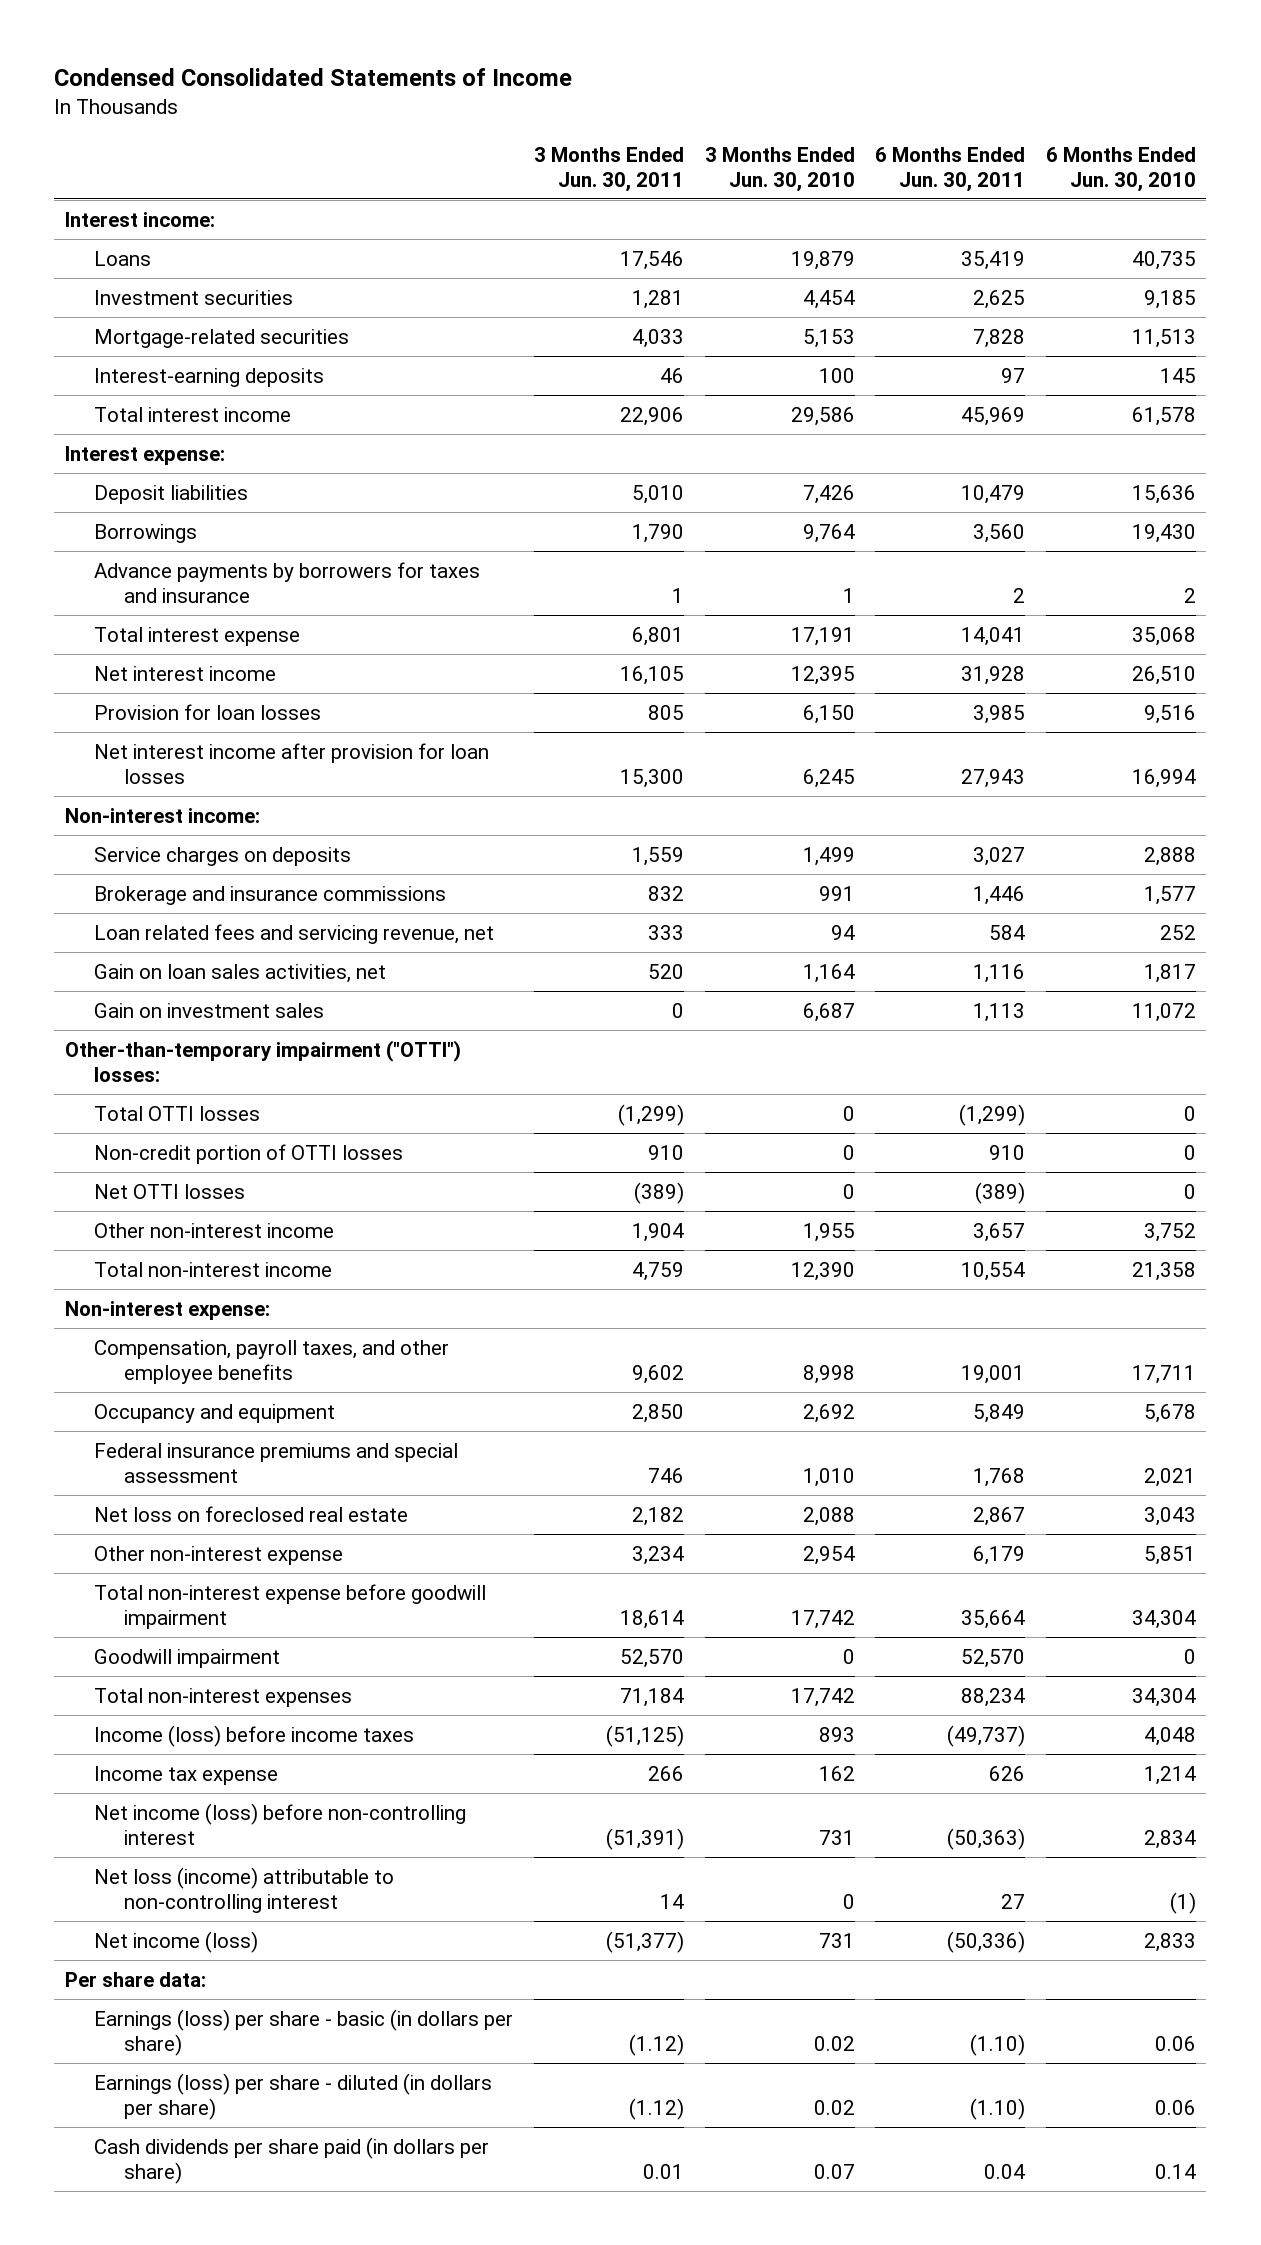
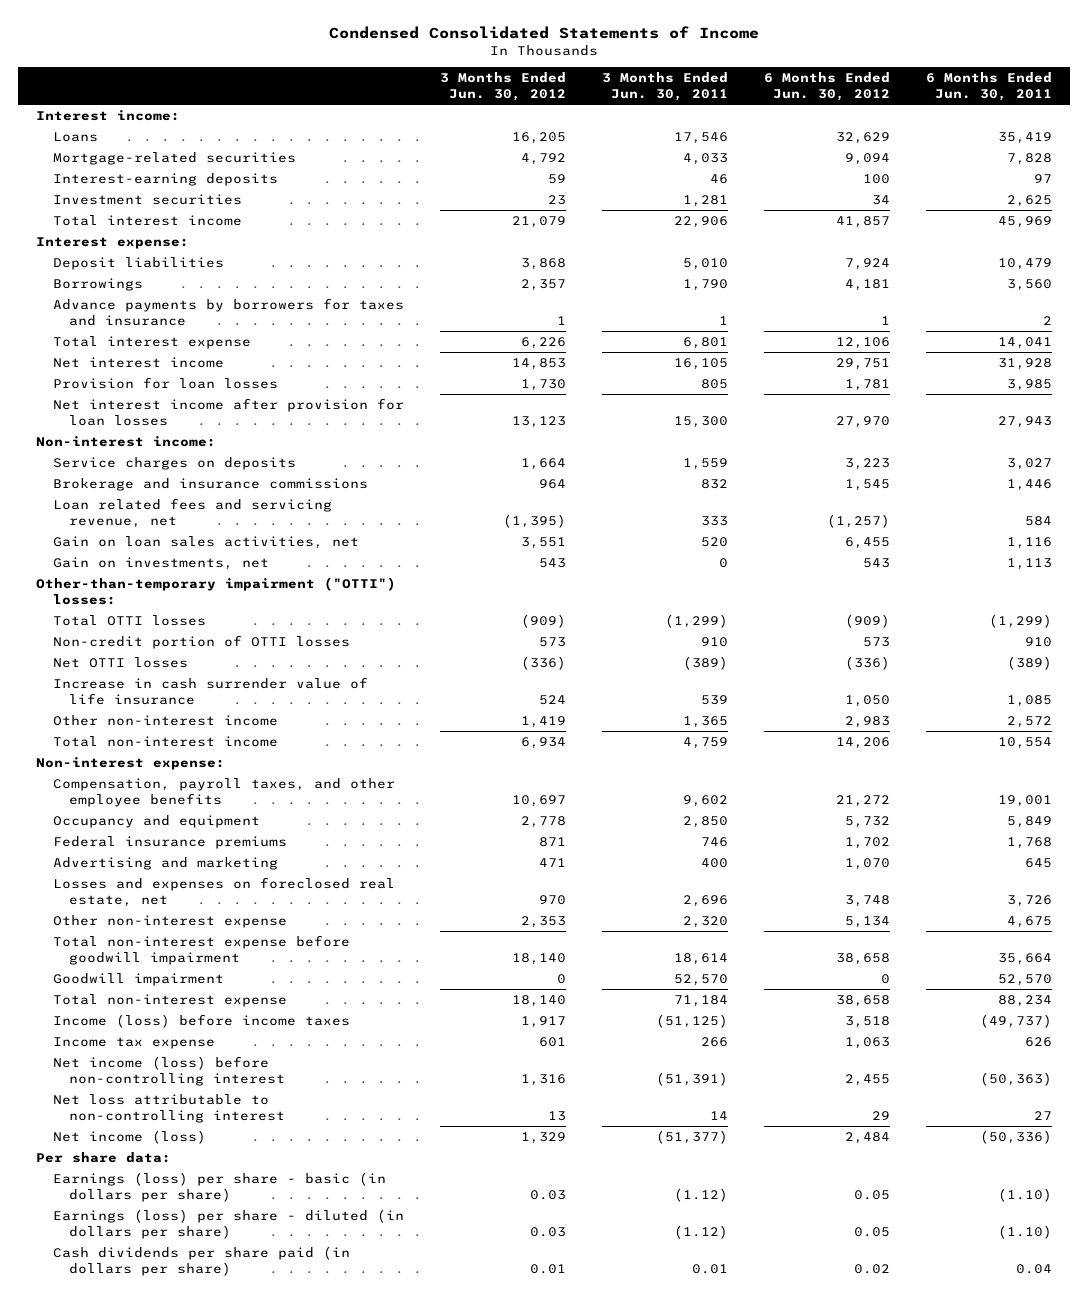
[704,146,855,192] 3 Months Ended Jun. 30, 2010 -> none
[1045,146,1196,192] 6 Months Ended Jun. 30, 2010 -> none
none -> [439,72,566,102] 3 Months Ended Jun. 30, 2012
none -> [764,72,891,102] 6 Months Ended Jun. 30, 2012
[94,289,294,305] Investment securities -> [52,193,242,205] Investment securities
[94,1002,325,1018] Gain on investment sales -> [52,556,269,570] Gain on investments, net
none -> [52,676,368,705] Increase in cash surrender value of life insurance
[632,1222,685,1242] 1,904 -> [683,715,729,728] 1,365
[973,1222,1026,1242] 3,657 -> [1007,715,1053,728] 2,572
[94,1442,459,1483] Federal insurance premiums and special assessment -> [52,835,287,849] Federal insurance premiums
none -> [52,856,278,870] Advertising and marketing
[94,1505,409,1522] Net loss on foreclosed real estate -> [52,876,395,907] Losses and expenses on foreclosed real estate, net
[632,1506,685,1526] 2,182 -> [683,894,729,907] 2,696
[973,1506,1026,1526] 2,867 -> [1007,894,1053,907] 3,726
[632,1545,685,1565] 3,234 -> [683,915,729,928] 2,320
[973,1545,1026,1565] 6,179 -> [1007,915,1053,928] 4,675
[94,1687,353,1707] Total non-interest expenses -> [52,993,287,1007] Total non-interest expense
[94,1866,395,1913] Net loss (income) attributable to non-controlling interest -> [52,1093,286,1123] Net loss attributable to non-controlling interest

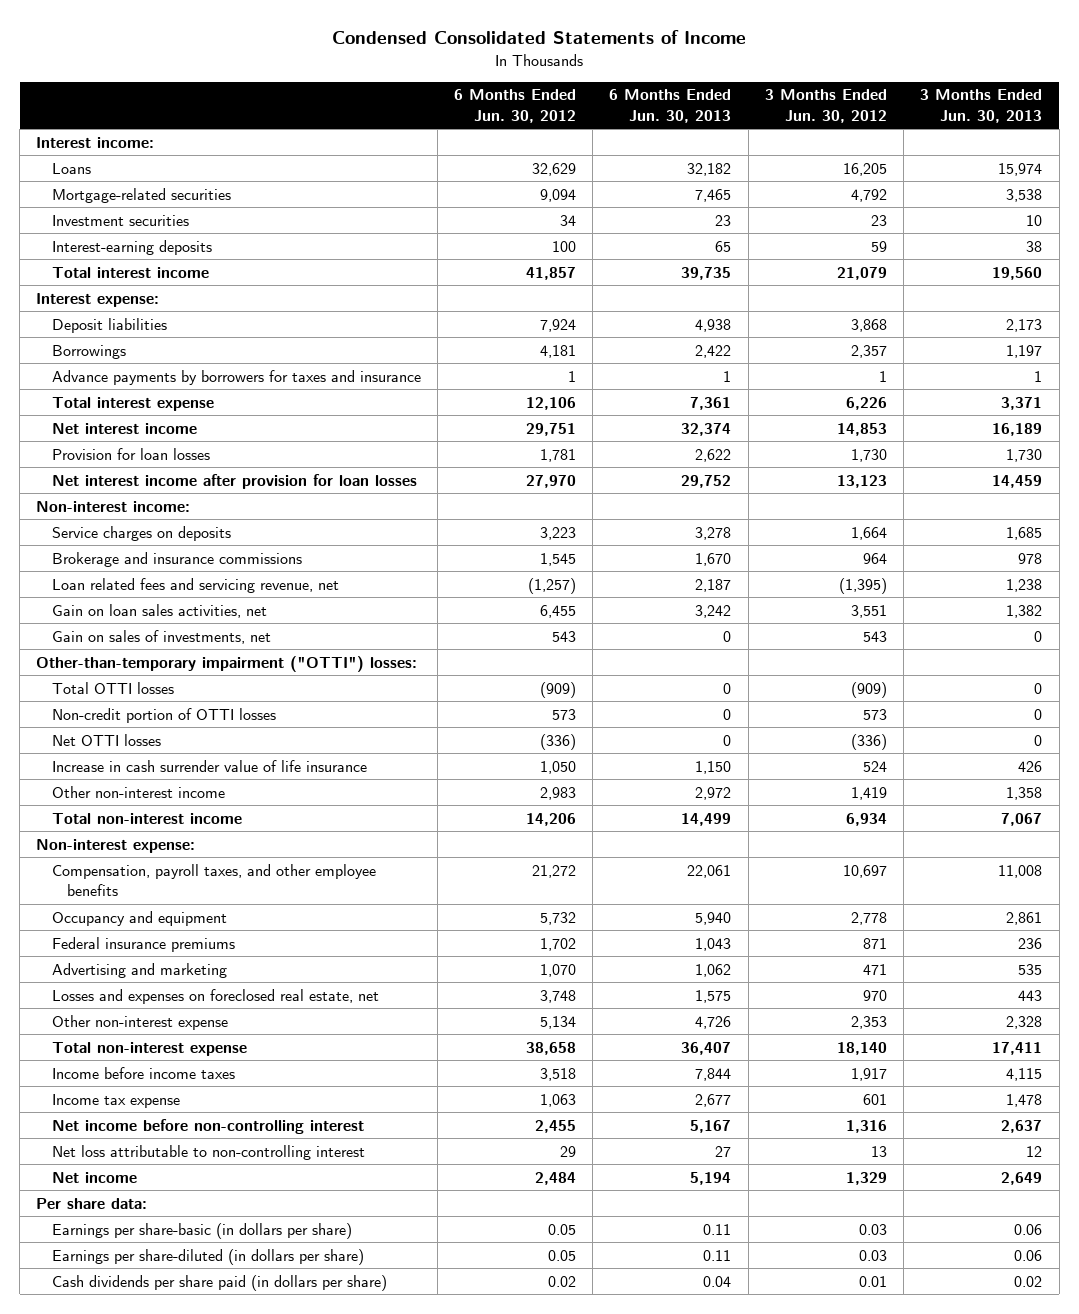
[602,72,729,102] 3 Months Ended Jun. 30, 2011 -> none
[926,72,1053,102] 6 Months Ended Jun. 30, 2011 -> none
none -> [609,89,732,124] 6 Months Ended Jun. 30, 2013
none -> [920,89,1043,124] 3 Months Ended Jun. 30, 2013
[52,172,278,186] Interest-earning deposits -> [51,239,212,255] Interest-earning deposits
[52,556,269,570] Gain on investments, net -> [51,629,271,644] Gain on sales of investments, net
[52,934,350,965] Total non-interest expense before goodwill impairment -> none
[52,972,224,986] Goodwill impairment -> none
[52,1013,350,1028] Income (loss) before income taxes -> [51,1066,235,1079] Income before income taxes
[52,1055,286,1086] Net income (loss) before non-controlling interest -> [51,1118,364,1134] Net income before non-controlling interest
[52,1129,206,1144] Net income (loss) -> [51,1171,137,1183] Net income
[52,1171,386,1202] Earnings (loss) per share - basic (in dollars per share) -> [51,1222,352,1239] Earnings per share-basic (in dollars per share)
[52,1208,404,1239] Earnings (loss) per share - diluted (in dollars per share) -> [51,1248,364,1265] Earnings per share-diluted (in dollars per share)

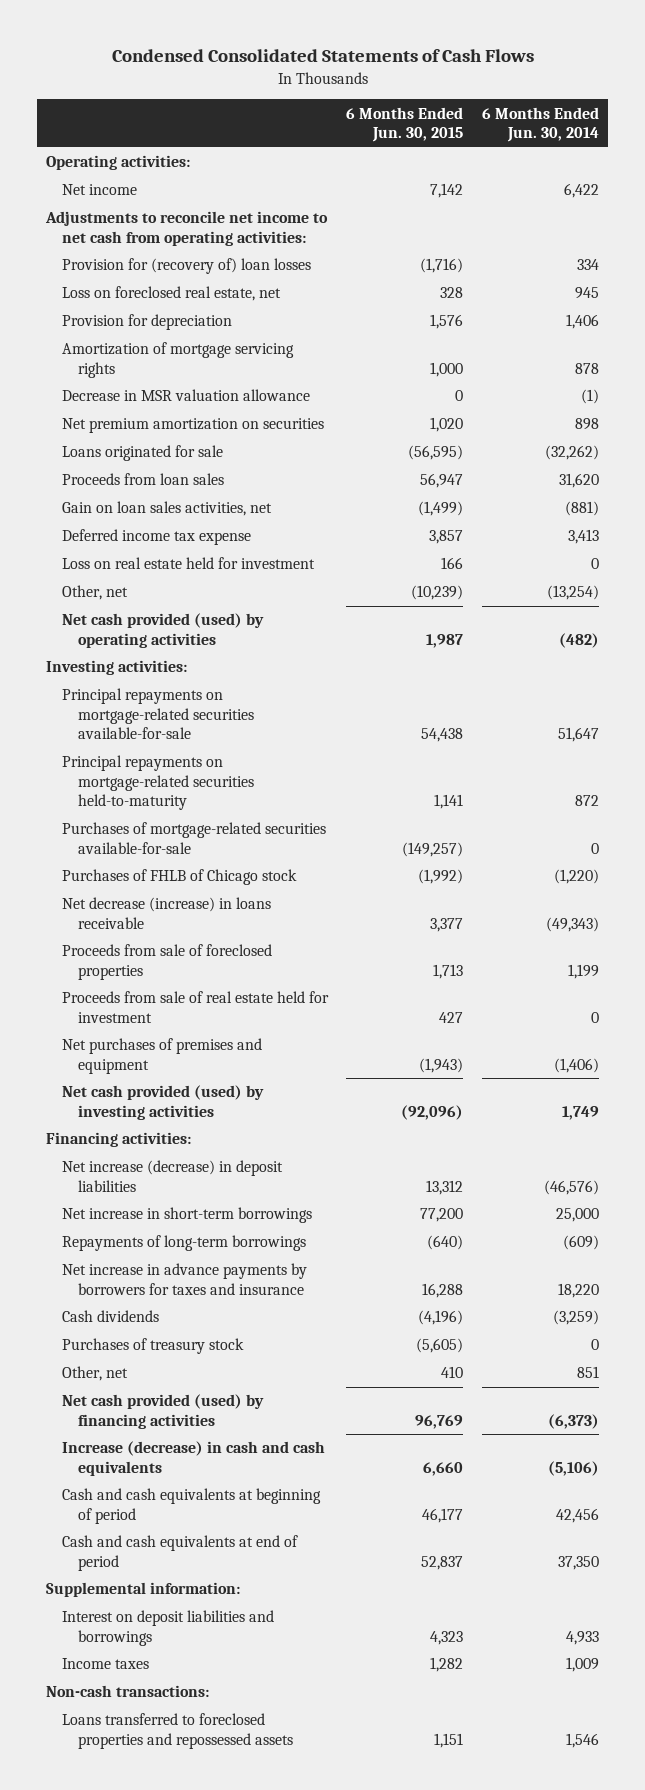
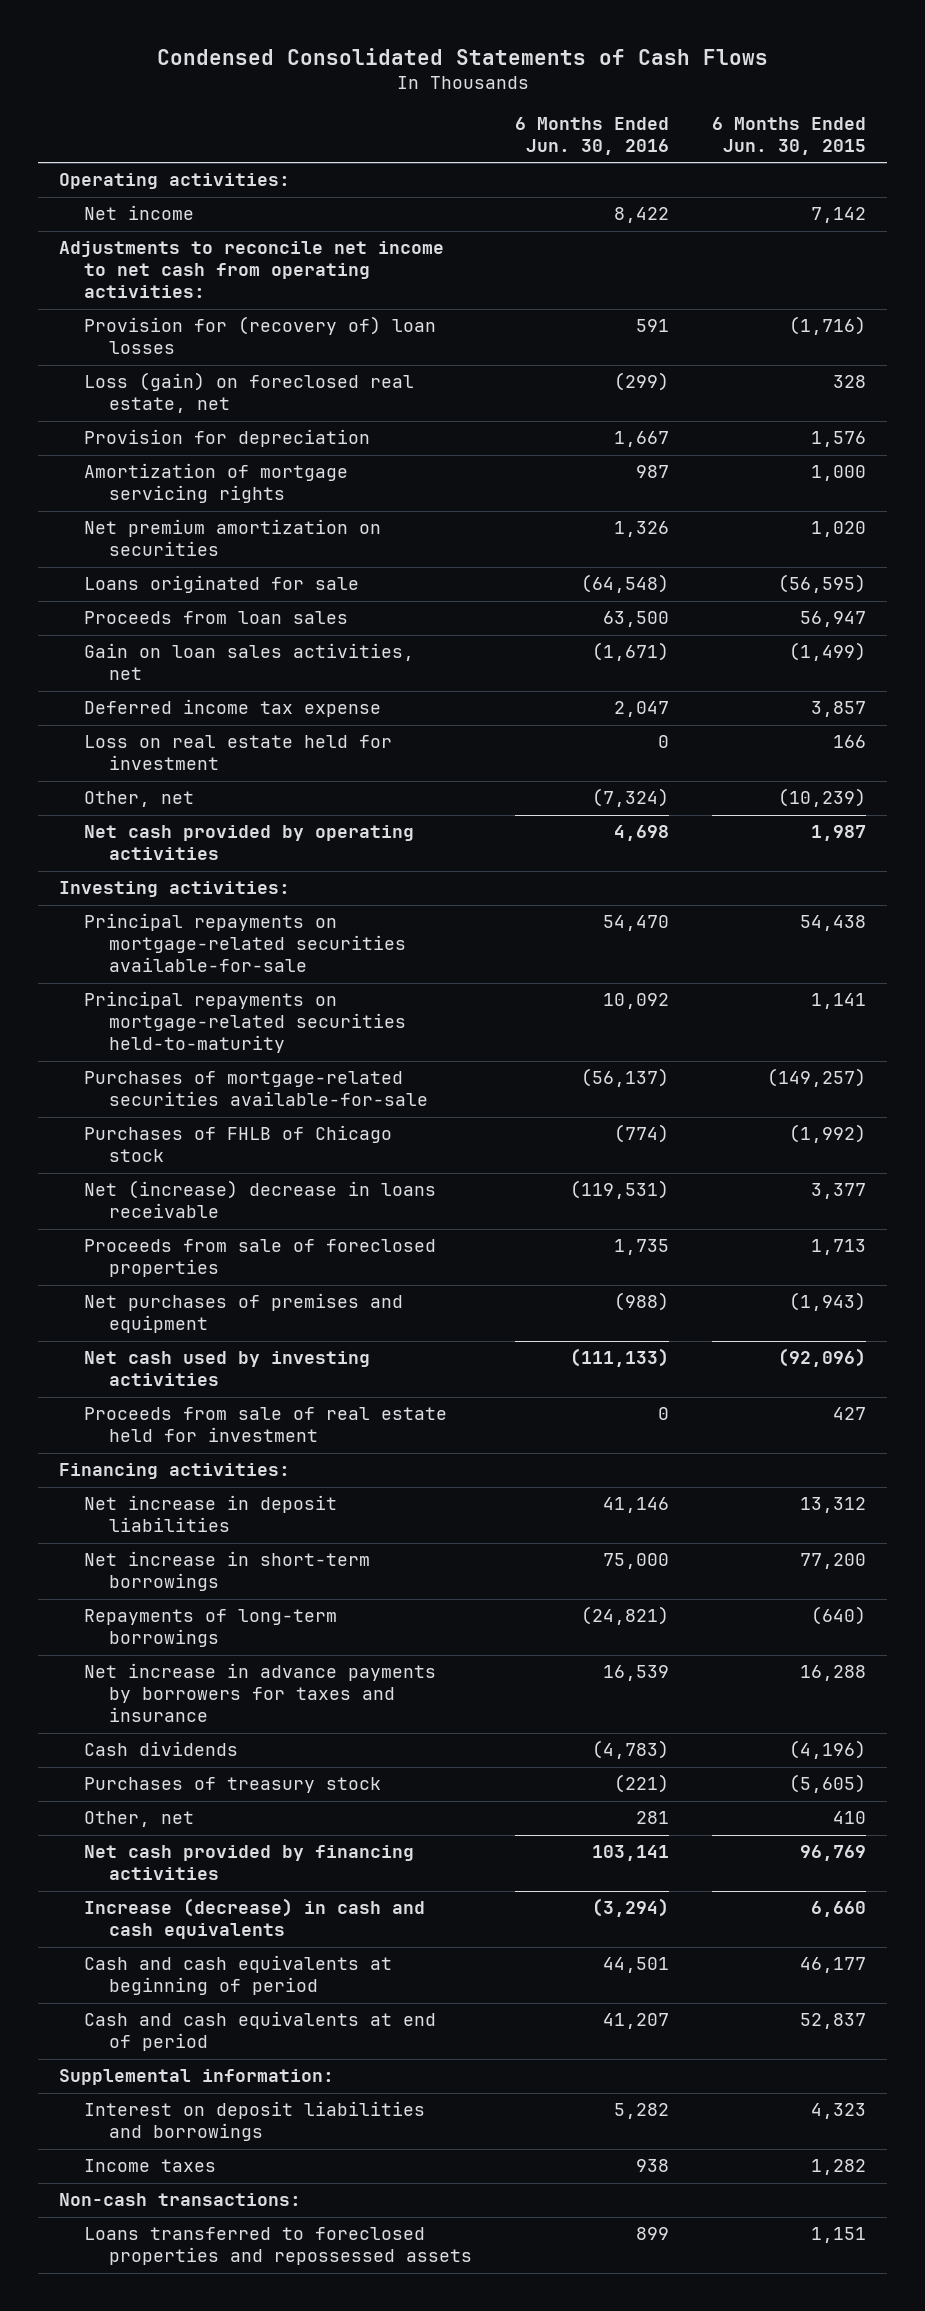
[481,106,599,143] 6 Months Ended Jun. 30, 2014 -> none
none -> [515,116,670,155] 6 Months Ended Jun. 30, 2016
[61,286,281,302] Loss on foreclosed real estate, net -> [84,372,415,414] Loss (gain) on foreclosed real estate, net
[61,389,310,402] Decrease in MSR valuation allowance -> none
[61,613,264,648] Net cash provided (used) by operating activities -> [84,825,415,861] Net cash provided by operating activities
[61,897,271,929] Net decrease (increase) in loans receivable -> [84,1180,437,1219] Net (increase) decrease in loans receivable
[61,1085,264,1120] Net cash provided (used) by investing activities -> [84,1351,371,1387] Net cash used by investing activities
[61,991,329,1023] Proceeds from sale of real estate held for investment -> [84,1407,448,1443] Proceeds from sale of real estate held for investment
[61,1160,283,1192] Net increase (decrease) in deposit liabilities -> [84,1495,338,1533] Net increase in deposit liabilities
[61,1394,264,1429] Net cash provided (used) by financing activities -> [84,1845,415,1881] Net cash provided by financing activities

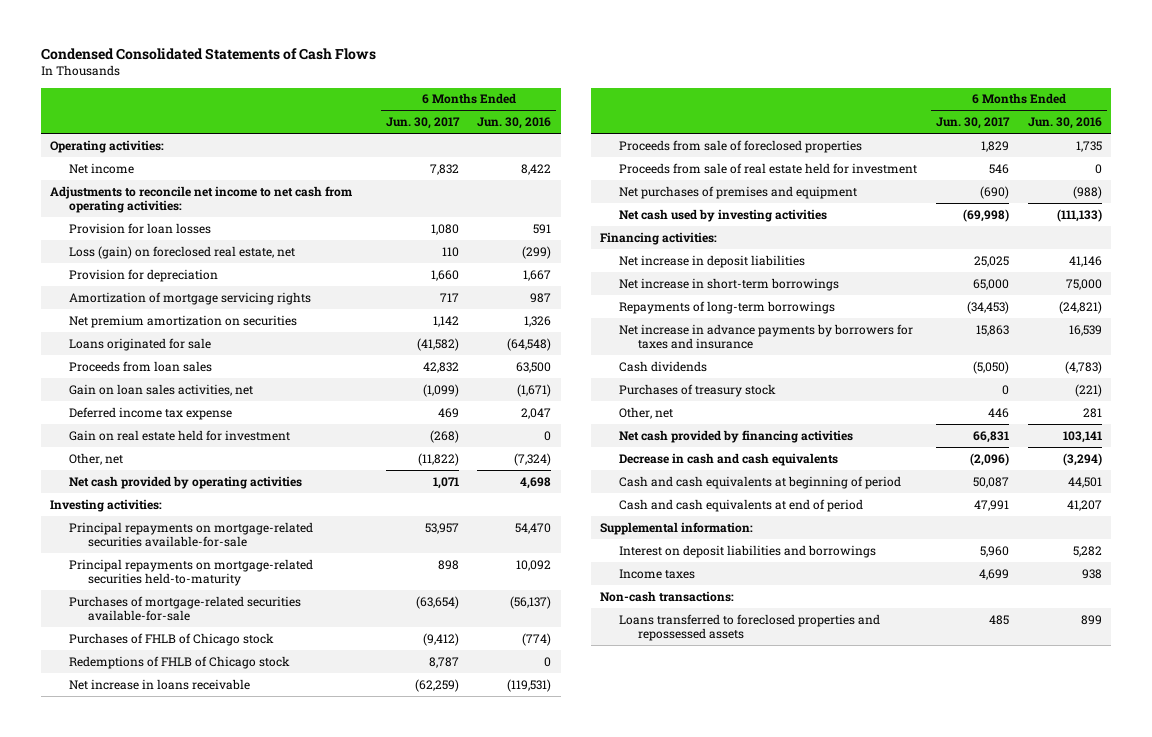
[711,116,866,155] 6 Months Ended Jun. 30, 2015 -> none
none -> [385,116,460,129] Jun. 30, 2017
[84,316,437,355] Provision for (recovery of) loan losses -> [68,222,211,234] Provision for loan losses
[84,735,393,771] Loss on real estate held for investment -> [68,429,290,441] Gain on real estate held for investment
none -> [68,655,290,669] Redemptions of FHLB of Chicago stock
[84,1180,437,1219] Net (increase) decrease in loans receivable -> [68,678,250,690] Net increase in loans receivable
[84,1407,448,1443] Proceeds from sale of real estate held for investment -> [619,162,918,174] Proceeds from sale of real estate held for investment
[84,1898,426,1940] Increase (decrease) in cash and cash equivalents -> [619,452,839,466] Decrease in cash and cash equivalents

